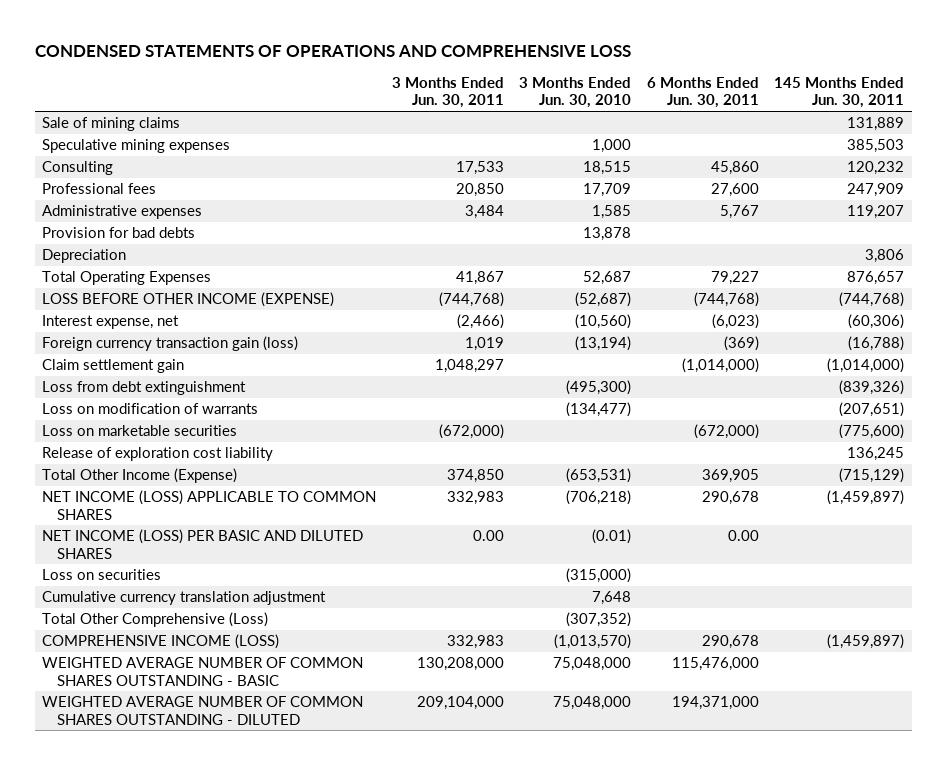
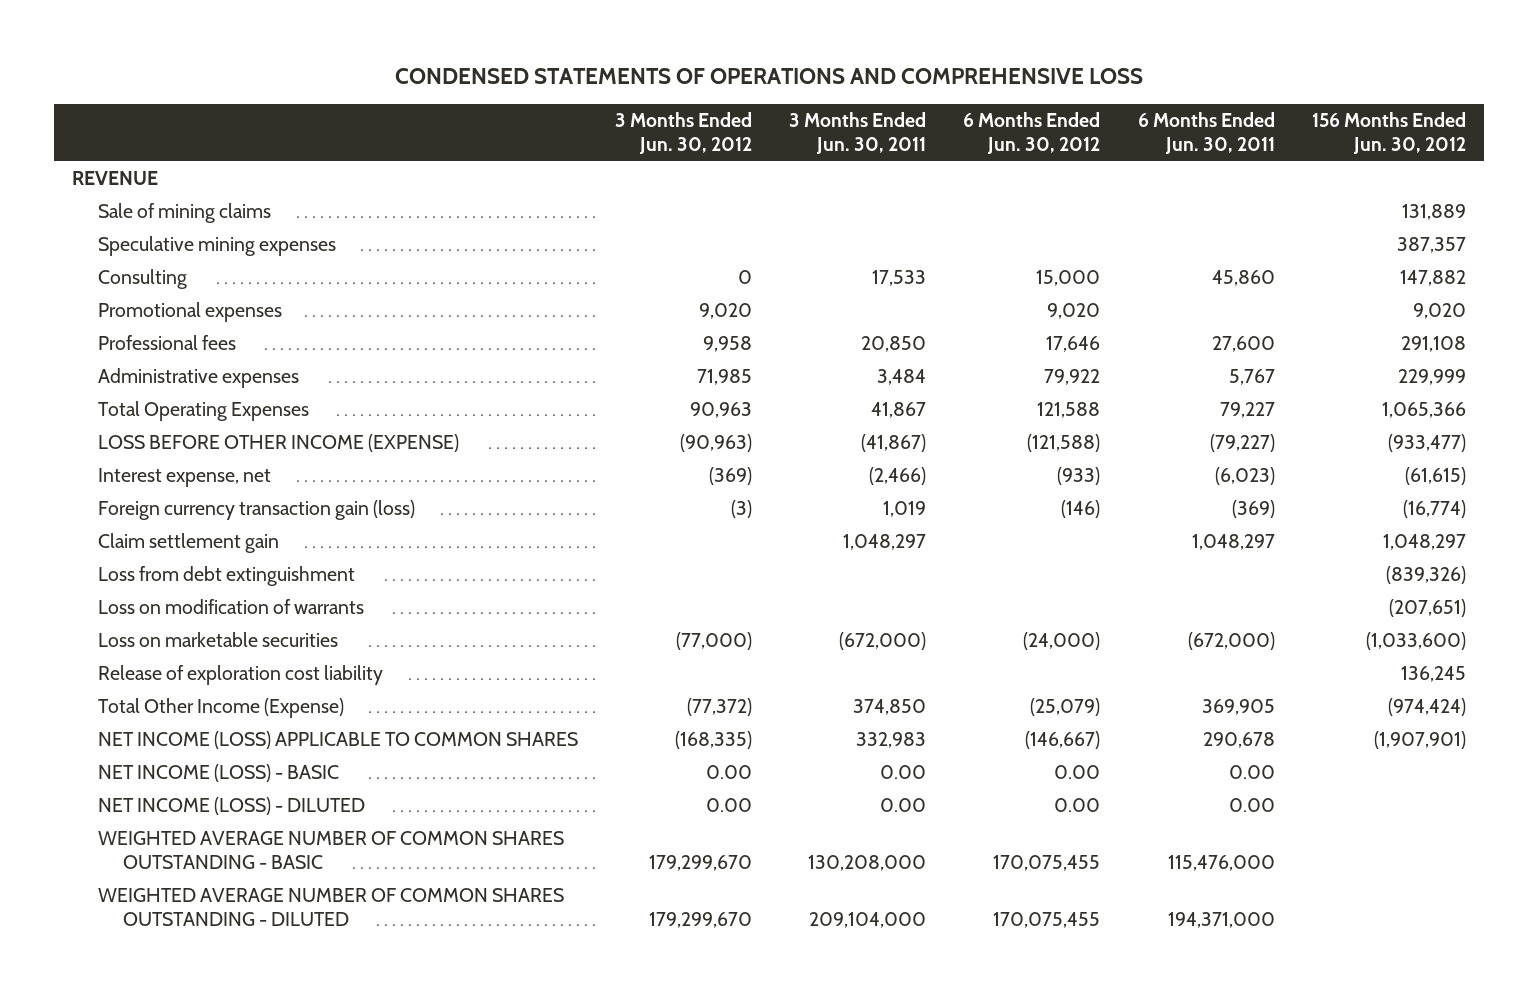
[519,76,632,109] 3 Months Ended Jun. 30, 2010 -> none
[774,76,905,109] 145 Months Ended Jun. 30, 2011 -> none
none -> [615,111,753,155] 3 Months Ended Jun. 30, 2012
none -> [963,111,1101,155] 6 Months Ended Jun. 30, 2012
none -> [1311,111,1466,155] 156 Months Ended Jun. 30, 2012
none -> [72,171,159,186] REVENUE
none -> [97,302,282,323] Promotional expenses
[42,227,196,239] Provision for bad debts -> none
[42,249,127,264] Depreciation -> none
[438,292,504,308] (744,768) -> [861,434,927,453] (41,867)
[693,292,759,308] (744,768) -> [1209,434,1275,453] (79,227)
[681,358,759,374] (1,014,000) -> [1191,534,1275,551] 1,048,297
[42,569,162,581] Loss on securities -> none
[42,591,327,606] Cumulative currency translation adjustment -> none
[42,612,269,628] Total Other Comprehensive (Loss) -> none
[42,634,280,650] COMPREHENSIVE INCOME (LOSS) -> none
none -> [97,764,339,783] NET INCOME (LOSS) - BASIC
[42,529,364,559] NET INCOME (LOSS) PER BASIC AND DILUTED SHARES -> [97,797,365,816] NET INCOME (LOSS) - DILUTED

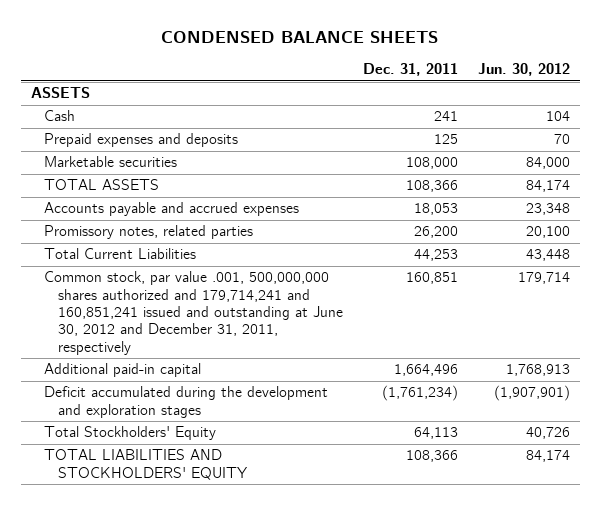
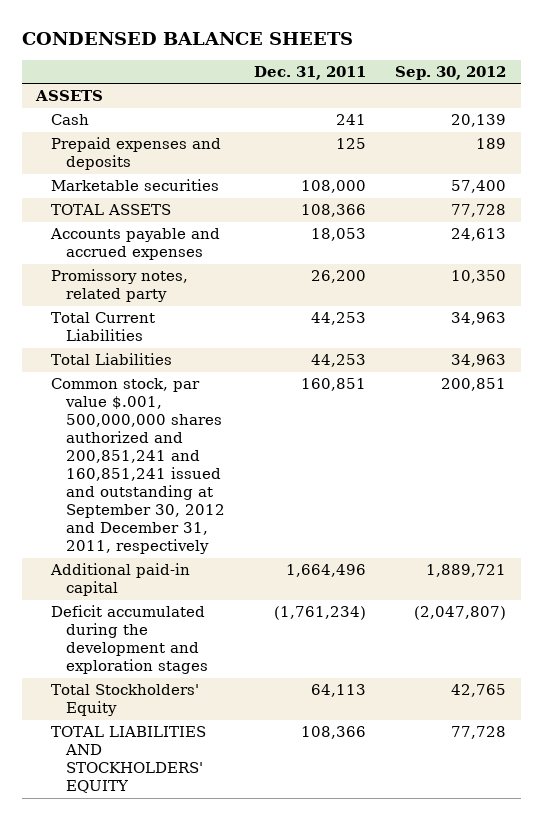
[477,63,570,77] Jun. 30, 2012 -> none
none -> [395,66,507,81] Sep. 30, 2012
[44,225,254,240] Promissory notes, related parties -> [51,269,189,303] Promissory notes, related party
none -> [51,353,173,366] Total Liabilities
[44,271,343,355] Common stock, par value .001, 500,000,000 shares authorized and 179,714,241 and 160,851,241 issued and outstanding at June 30, 2012 and December 31, 2011, respectively -> [51,378,225,555] Common stock, par value $.001, 500,000,000 shares authorized and 200,851,241 and 160,851,241 issued and outstanding at September 30, 2012 and December 31, 2011, respectively

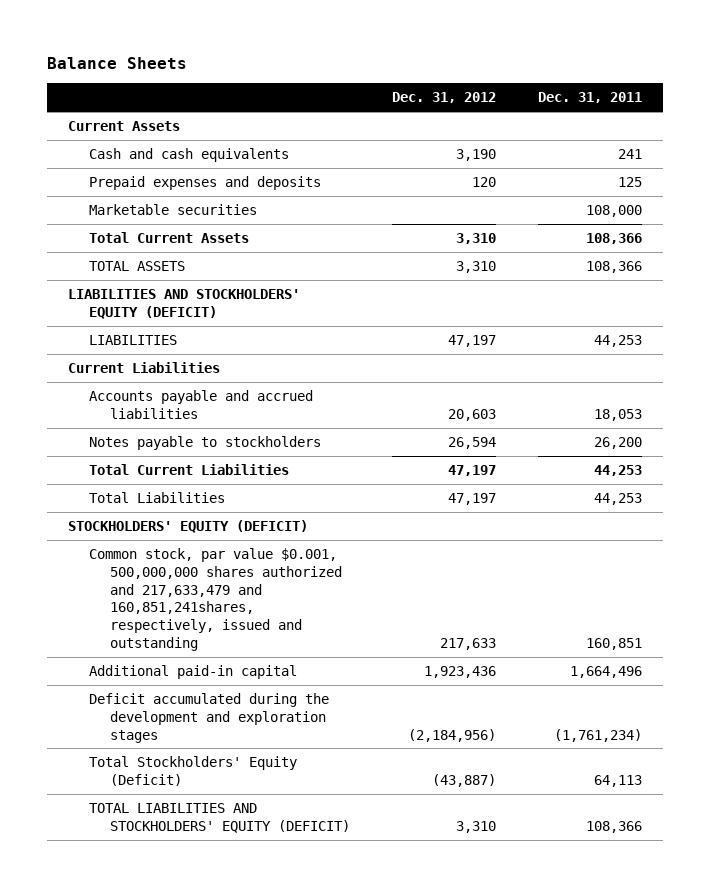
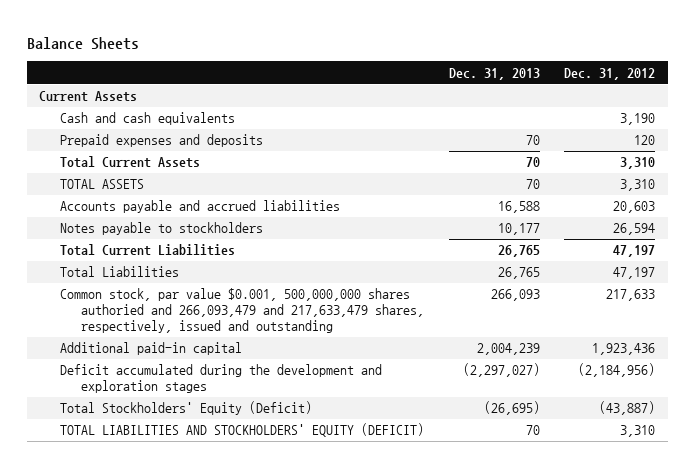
[537,92,642,104] Dec. 31, 2011 -> none
none -> [448,67,540,80] Dec. 31, 2013
[89,204,258,216] Marketable securities -> none
[68,289,301,319] LIABILITIES AND STOCKHOLDERS' EQUITY (DEFICIT) -> none
[89,335,178,346] LIABILITIES -> none
[68,362,221,374] Current Liabilities -> none
[68,520,309,534] STOCKHOLDERS' EQUITY (DEFICIT) -> none
[89,548,343,651] Common stock, par value $0.001, 500,000,000 shares authorized and 217,633,479 and 160,851,241shares, respectively, issued and outstanding -> [60,288,425,334] Common stock, par value $0.001, 500,000,000 shares authoried and 266,093,479 and 217,633,479 shares, respectively, issued and outstanding

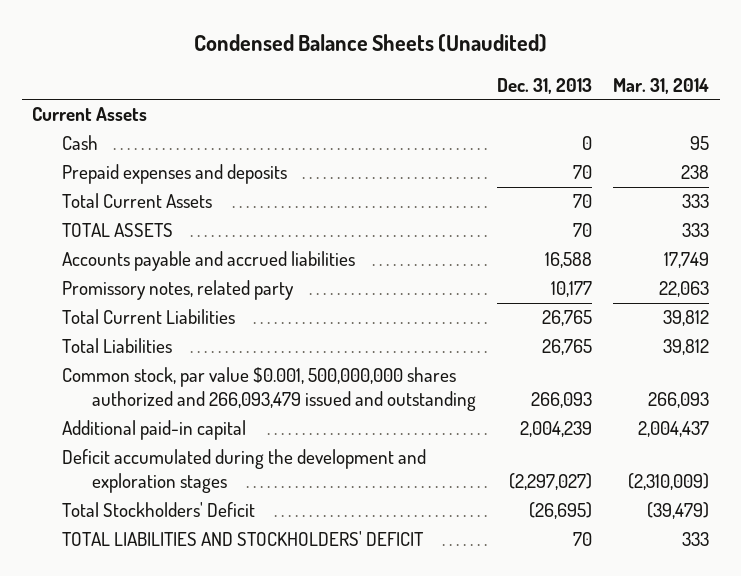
[27,37,140,51] Balance Sheets -> [193,34,547,53] Condensed Balance Sheets (Unaudited)
[564,67,656,80] Dec. 31, 2012 -> none
none -> [613,77,710,94] Mar. 31, 2014
[60,112,236,126] Cash and cash equivalents -> none
none -> [62,135,99,151] Cash
[60,222,264,236] Notes payable to stockholders -> [62,280,295,301] Promissory notes, related party
[60,288,425,334] Common stock, par value $0.001, 500,000,000 shares authoried and 266,093,479 and 217,633,479 shares, respectively, issued and outstanding -> [62,367,477,412] Common stock, par value $0.001, 500,000,000 shares authorized and 266,093,479 issued and outstanding
[60,401,313,416] Total Stockholders' Equity (Deficit) -> [62,502,256,518] Total Stockholders' Deficit
[60,423,425,438] TOTAL LIABILITIES AND STOCKHOLDERS' EQUITY (DEFICIT) -> [62,531,425,547] TOTAL LIABILITIES AND STOCKHOLDERS' DEFICIT

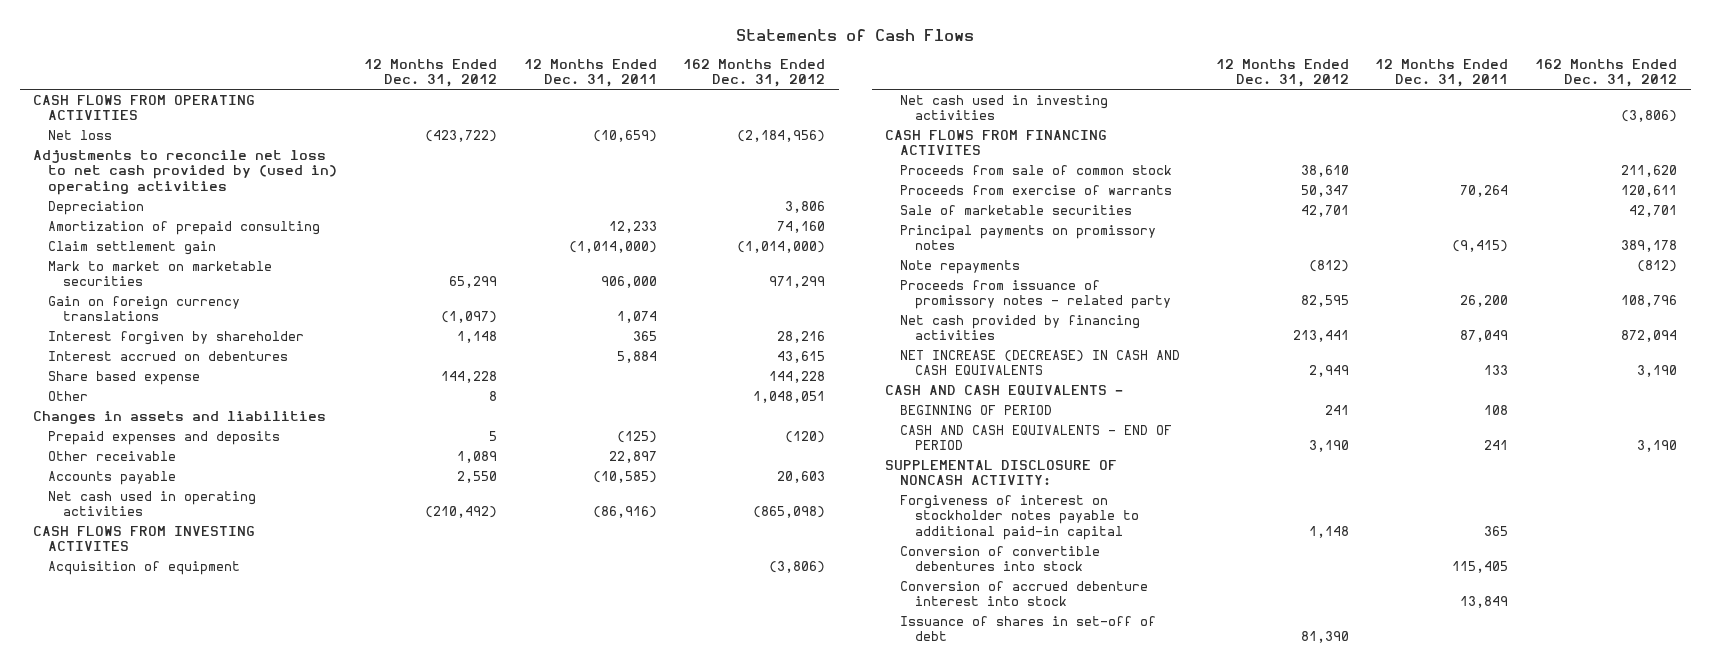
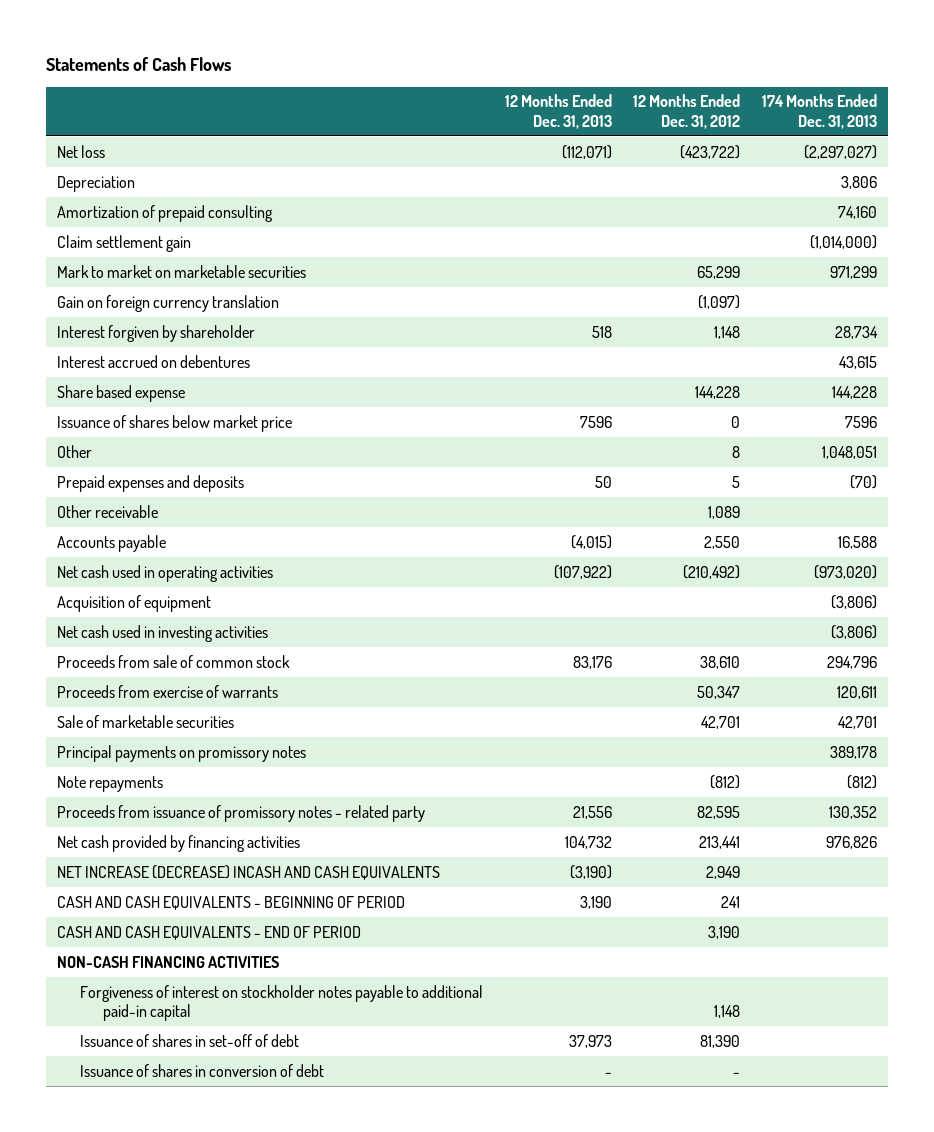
[523,58,657,88] 12 Months Ended Dec. 31, 2011 -> none
[683,58,826,88] 162 Months Ended Dec. 31, 2012 -> none
none -> [504,94,612,129] 12 Months Ended Dec. 31, 2013
none -> [761,94,877,129] 174 Months Ended Dec. 31, 2013
[33,94,256,121] CASH FLOWS FROM OPERATING ACTIVITIES -> none
[33,149,338,195] Adjustments to reconcile net loss to net cash provided by (used in) operating activities -> none
[48,295,241,322] Gain on foreign currency translations -> [57,294,280,312] Gain on foreign currency translation
none -> [57,414,293,432] Issuance of shares below market price
[33,410,327,424] Changes in assets and liabilities -> none
[33,525,256,552] CASH FLOWS FROM INVESTING ACTIVITES -> none
[885,129,1108,156] CASH FLOWS FROM FINANCING ACTIVITES -> none
[885,384,1124,395] CASH AND CASH EQUIVALENTS - -> none
[899,349,1180,376] NET INCREASE (DECREASE) IN CASH AND CASH EQUIVALENTS -> [57,864,441,880] NET INCREASE (DECREASE) INCASH AND CASH EQUIVALENTS
[899,404,1052,415] BEGINNING OF PERIOD -> [57,895,406,910] CASH AND CASH EQUIVALENTS - BEGINNING OF PERIOD
[885,459,1118,486] SUPPLEMENTAL DISCLOSURE OF NONCASH ACTIVITY: -> none
none -> [57,955,280,968] NON-CASH FINANCING ACTIVITIES
[899,545,1100,572] Conversion of convertible debentures into stock -> none
[899,580,1148,607] Conversion of accrued debenture interest into stock -> none
none -> [80,1063,325,1077] Issuance of shares in conversion of debt

